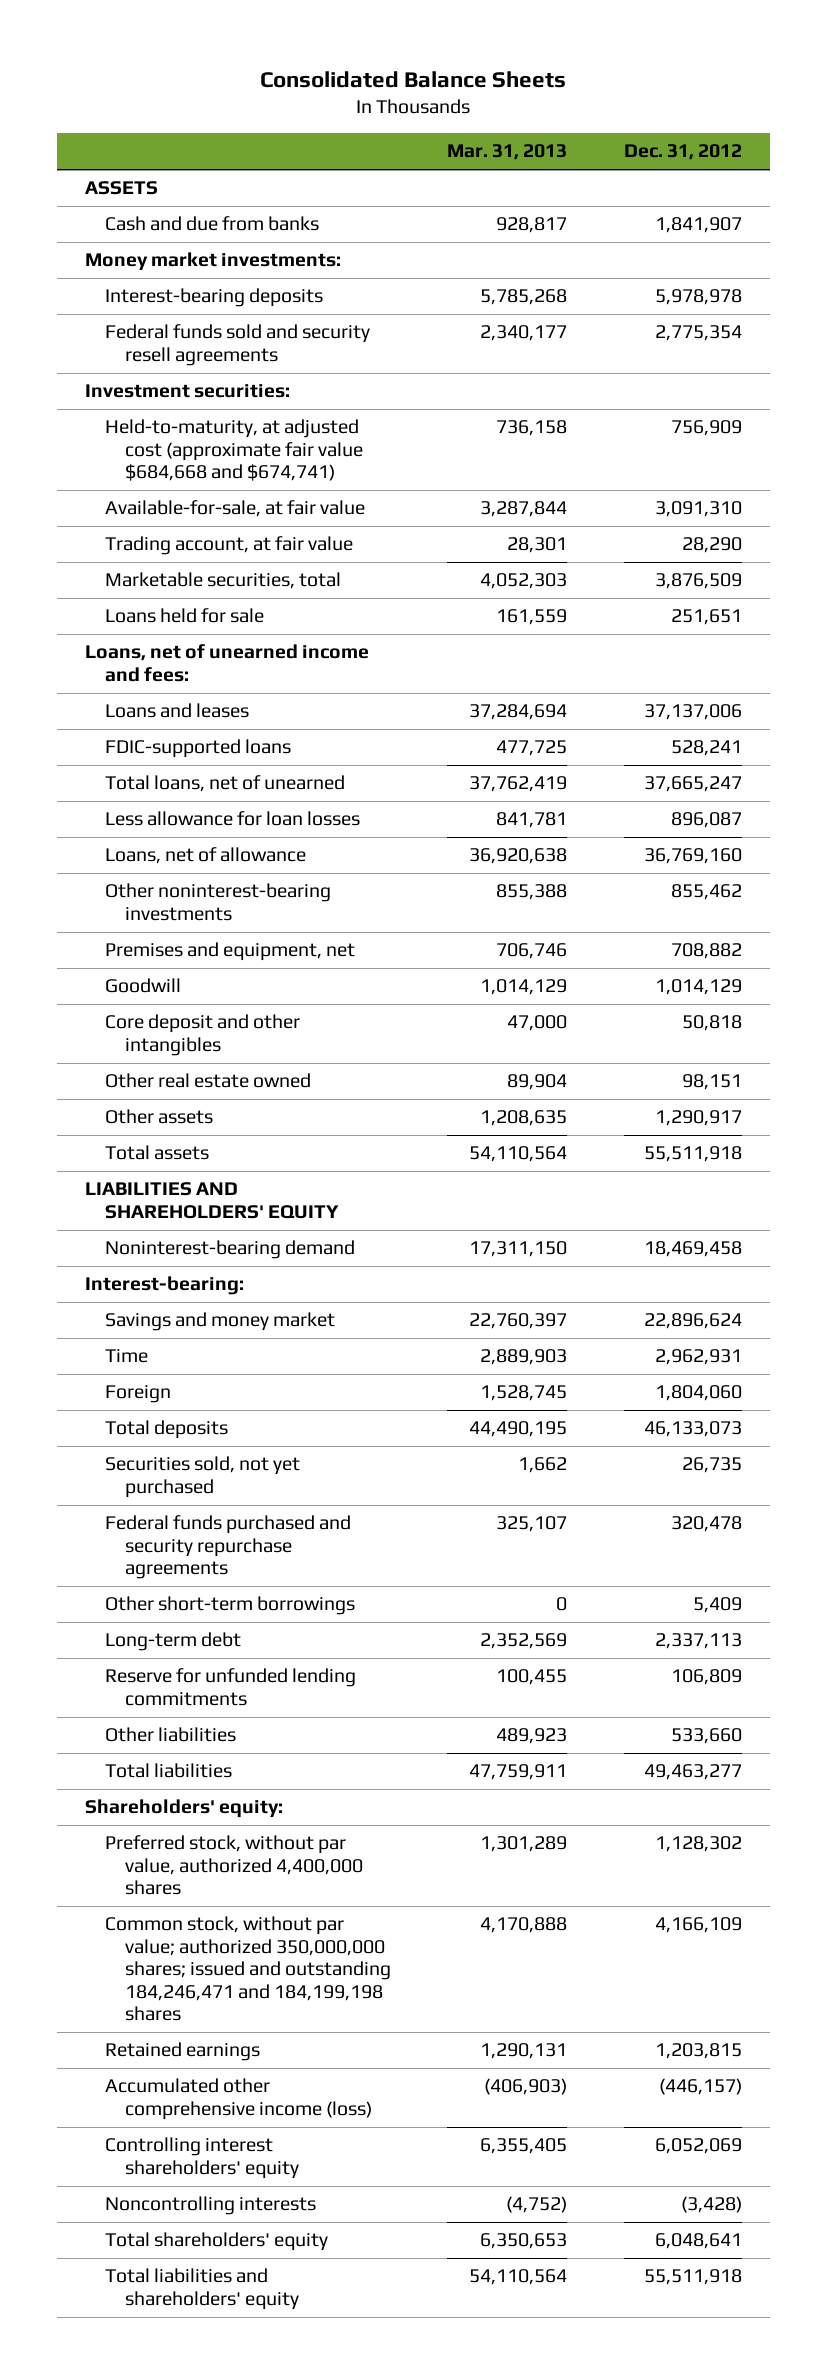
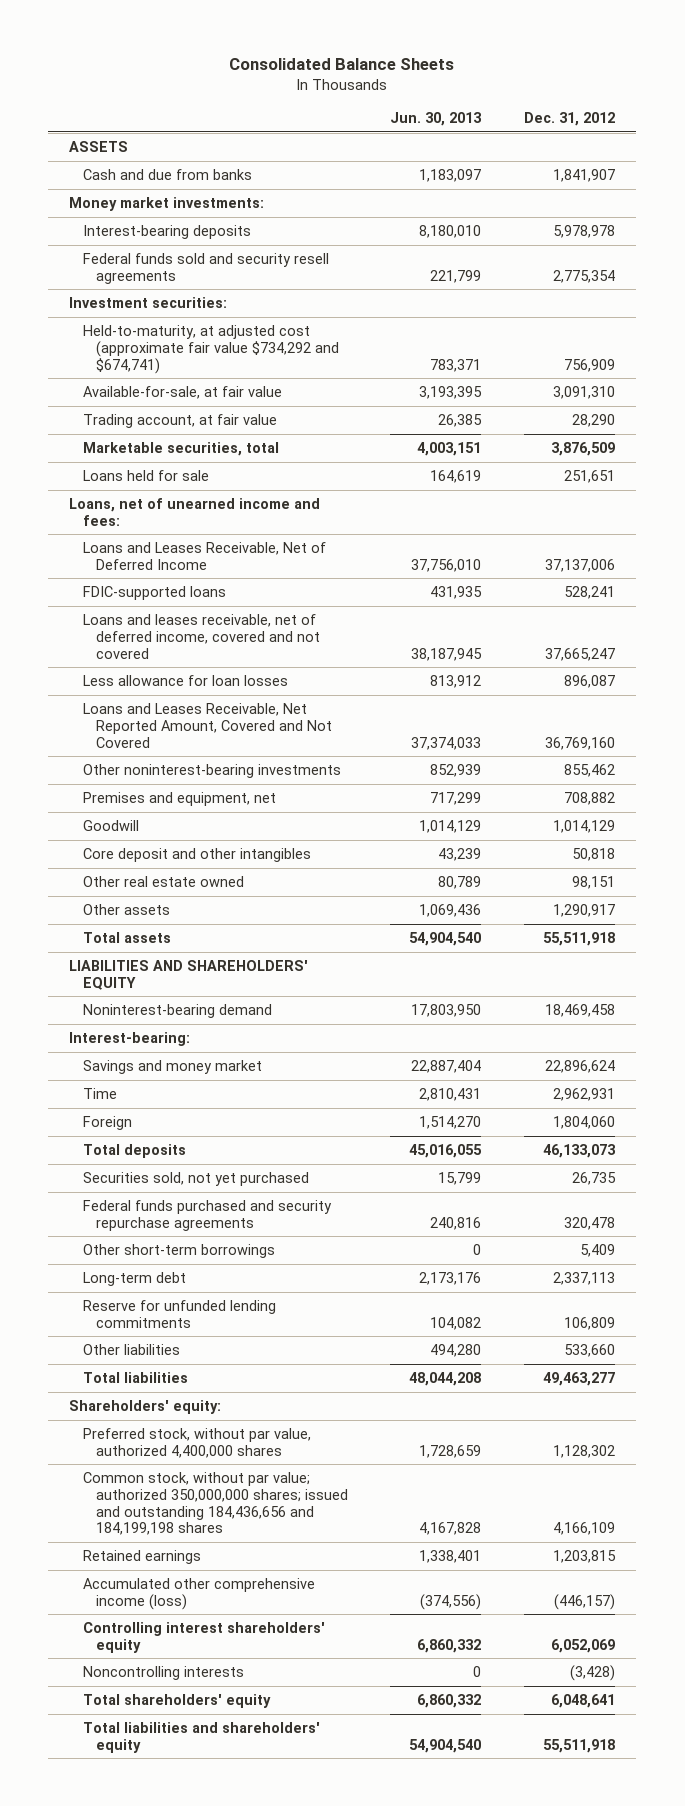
[447,144,568,161] Mar. 31, 2013 -> none
none -> [390,112,483,127] Jun. 30, 2013
[104,419,363,482] Held-to-maturity, at adjusted cost (approximate fair value $684,668 and $674,741) -> [82,324,339,374] Held-to-maturity, at adjusted cost (approximate fair value $734,292 and $674,741)
[104,703,249,719] Loans and leases -> [82,541,326,570] Loans and Leases Receivable, Net of Deferred Income
[104,775,345,793] Total loans, net of unearned -> [82,613,320,659] Loans and leases receivable, net of deferred income, covered and not covered
[104,847,306,865] Loans, net of allowance -> [82,702,332,748] Loans and Leases Receivable, Net Reported Amount, Covered and Not Covered
[104,1916,391,2022] Common stock, without par value; authorized 350,000,000 shares; issued and outstanding 184,246,471 and 184,199,198 shares -> [82,1471,348,1536] Common stock, without par value; authorized 350,000,000 shares; issued and outstanding 184,436,656 and 184,199,198 shares

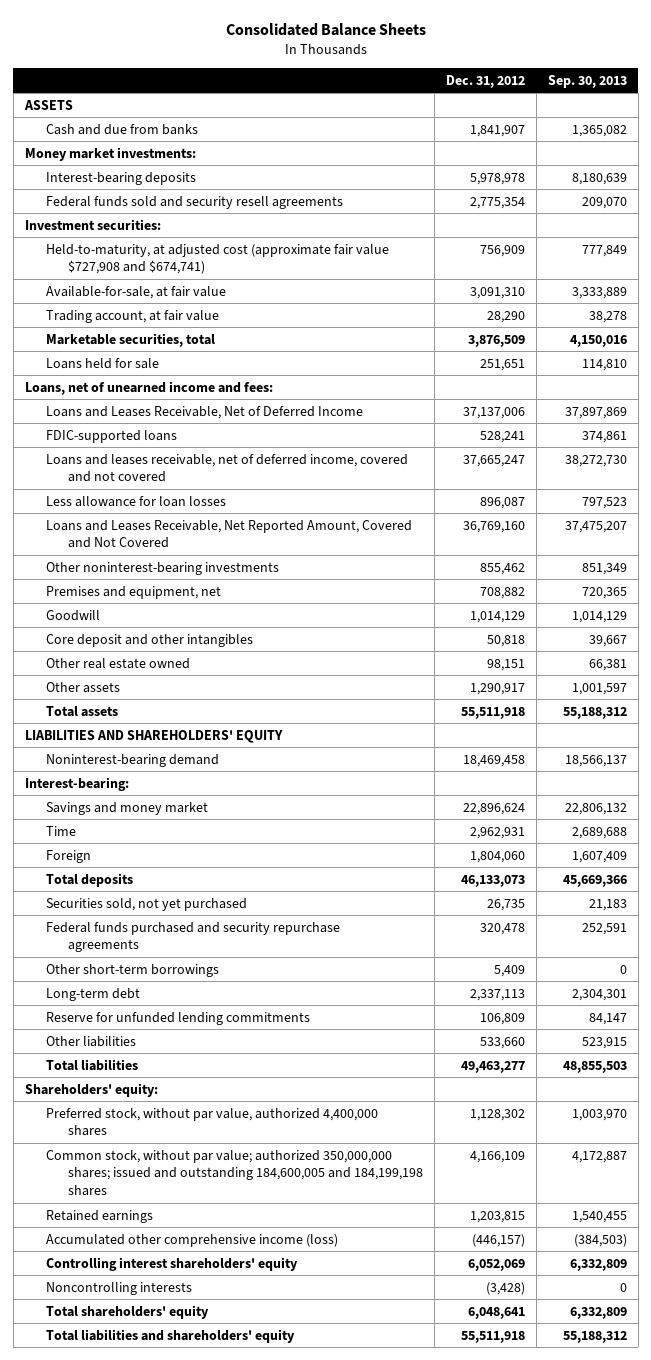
[390,112,483,127] Jun. 30, 2013 -> none
none -> [547,74,627,88] Sep. 30, 2013
[82,324,339,374] Held-to-maturity, at adjusted cost (approximate fair value $734,292 and $674,741) -> [46,243,390,275] Held-to-maturity, at adjusted cost (approximate fair value $727,908 and $674,741)
[82,1471,348,1536] Common stock, without par value; authorized 350,000,000 shares; issued and outstanding 184,436,656 and 184,199,198 shares -> [46,1149,423,1197] Common stock, without par value; authorized 350,000,000 shares; issued and outstanding 184,600,005 and 184,199,198 shares

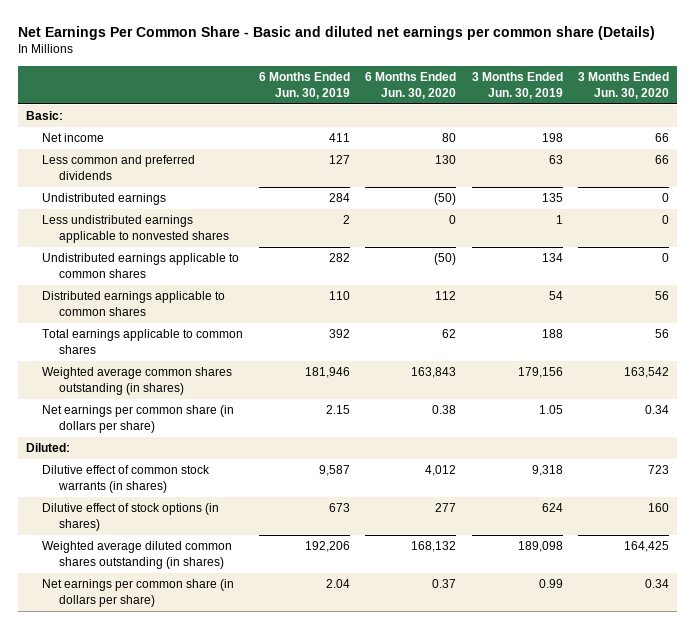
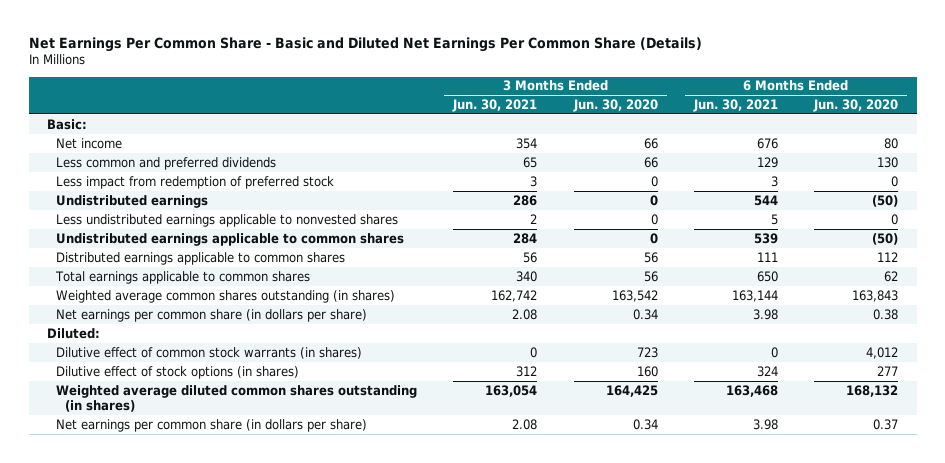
[18,25,656,40] Net Earnings Per Common Share - Basic and diluted net earnings per common share (Details) -> [28,36,702,52] Net Earnings Per Common Share - Basic and Diluted Net Earnings Per Common Share (Details)
[258,71,350,99] 6 Months Ended Jun. 30, 2019 -> none
[471,71,563,99] 3 Months Ended Jun. 30, 2019 -> none
none -> [452,98,538,112] Jun. 30, 2021
none -> [693,98,779,112] Jun. 30, 2021
none -> [55,175,334,189] Less impact from redemption of preferred stock

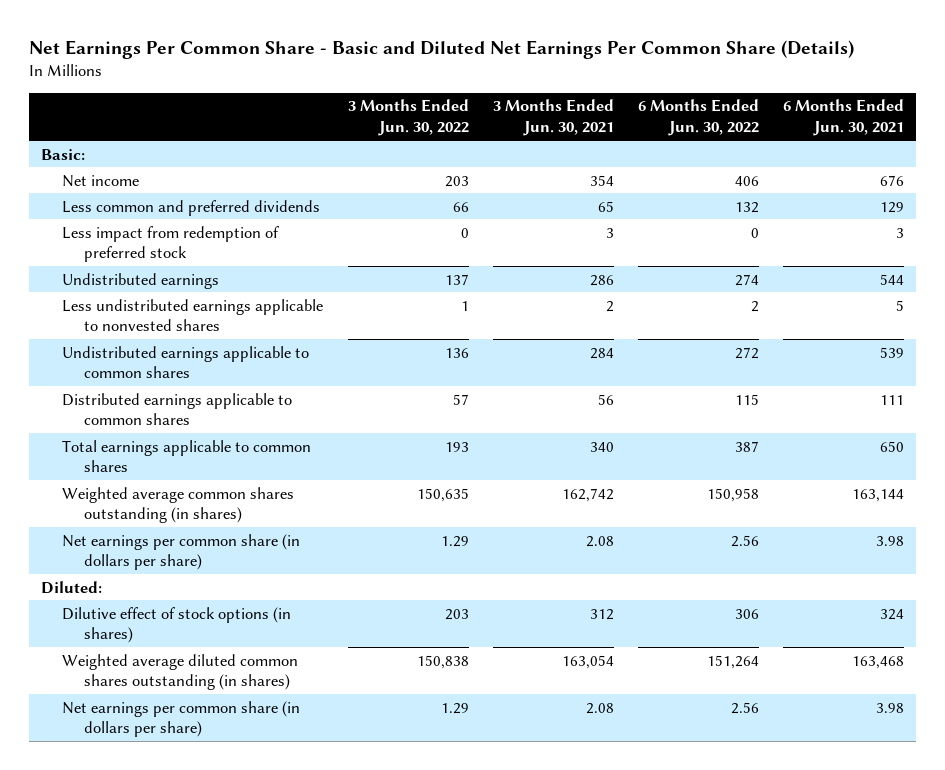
[572,98,658,112] Jun. 30, 2020 -> none
[813,98,899,112] Jun. 30, 2020 -> none
none -> [347,99,469,137] 3 Months Ended Jun. 30, 2022
none -> [637,99,759,137] 6 Months Ended Jun. 30, 2022
[55,346,362,359] Dilutive effect of common stock warrants (in shares) -> none

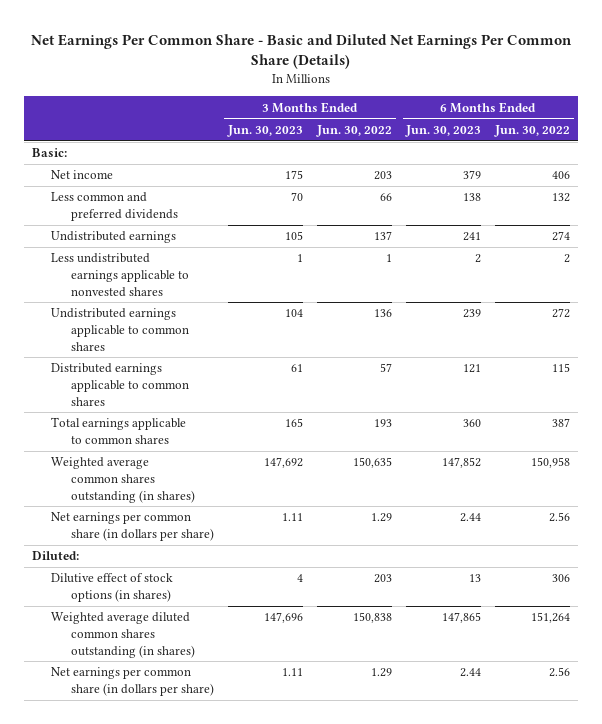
[492,99,614,137] 3 Months Ended Jun. 30, 2021 -> none
[782,99,904,137] 6 Months Ended Jun. 30, 2021 -> none
none -> [226,124,303,137] Jun. 30, 2023
none -> [405,124,482,137] Jun. 30, 2023
[62,225,280,263] Less impact from redemption of preferred stock -> none

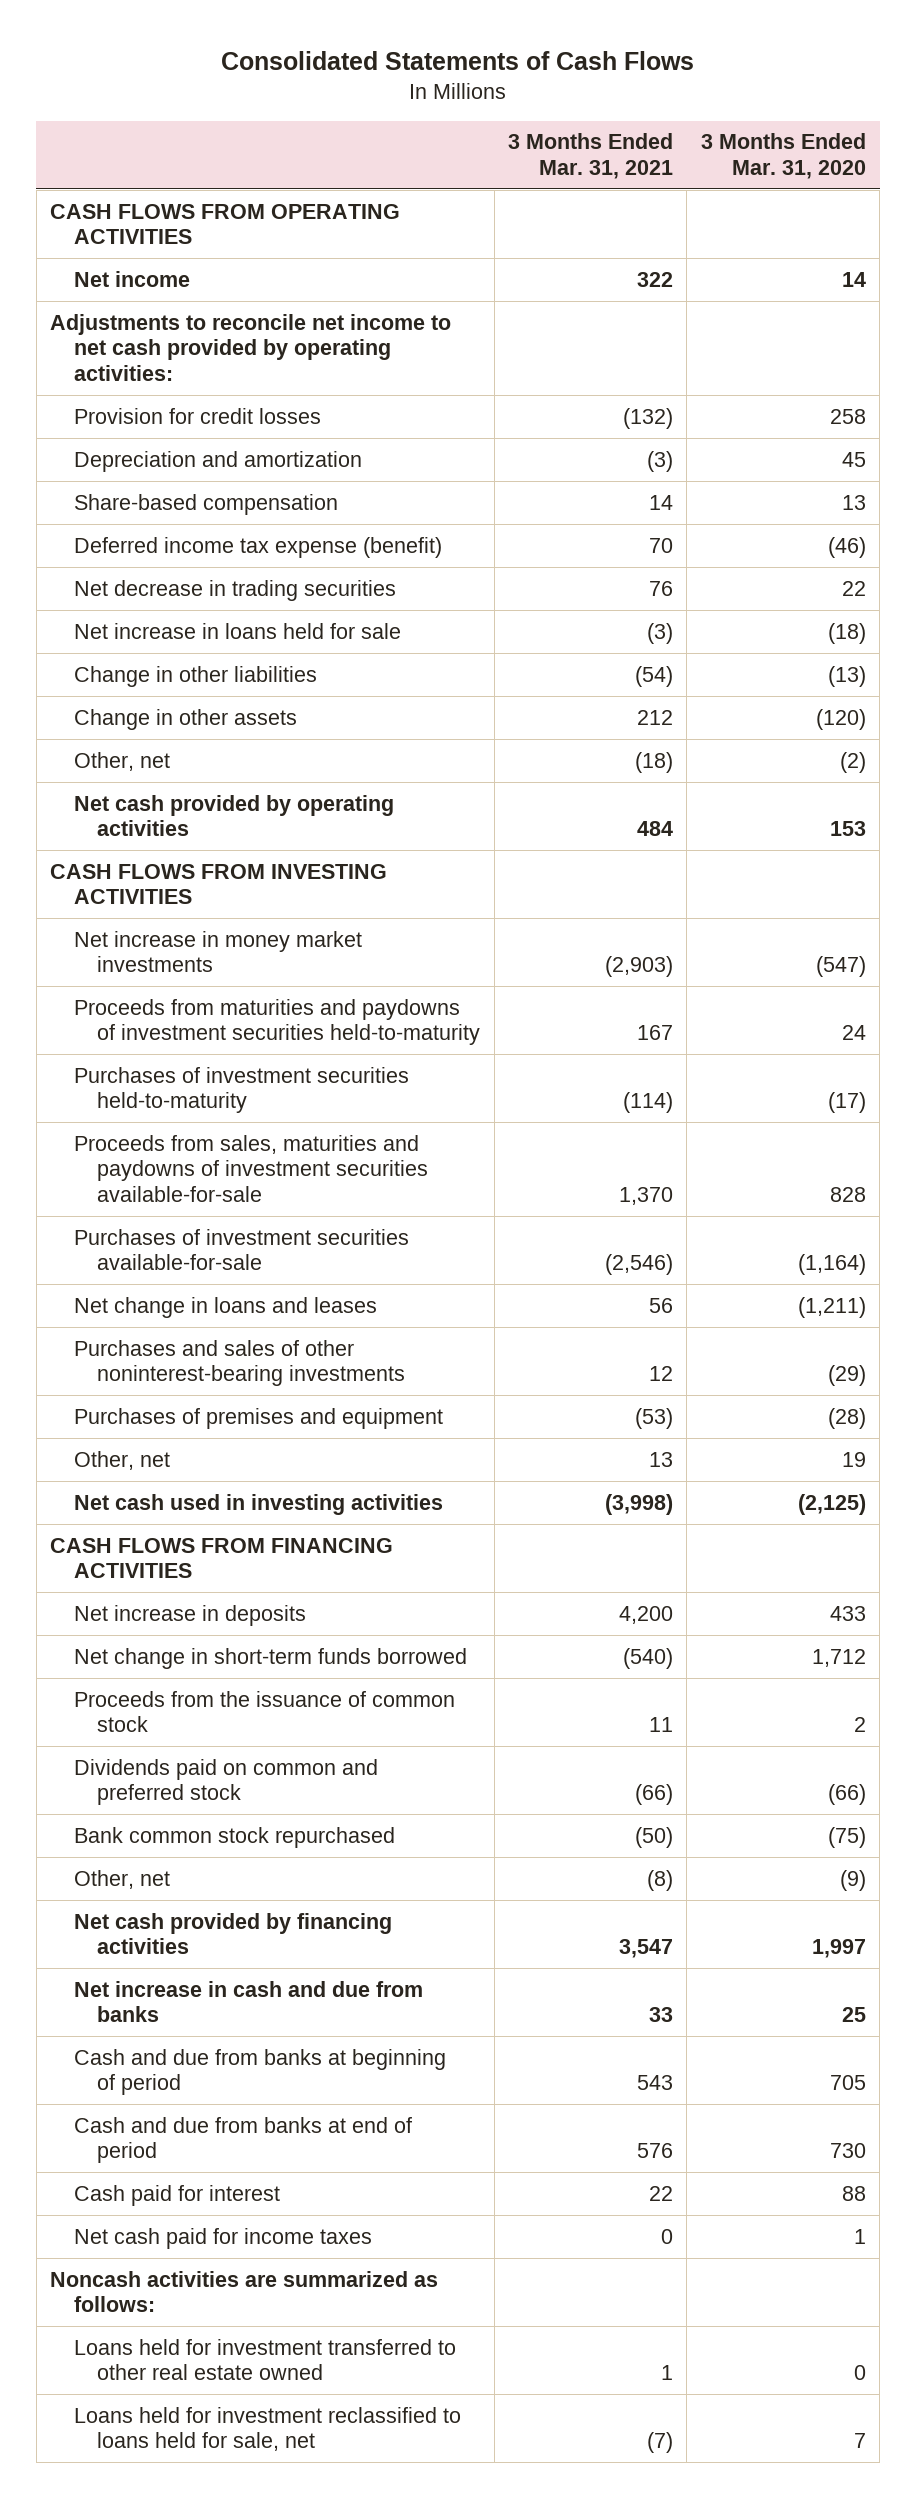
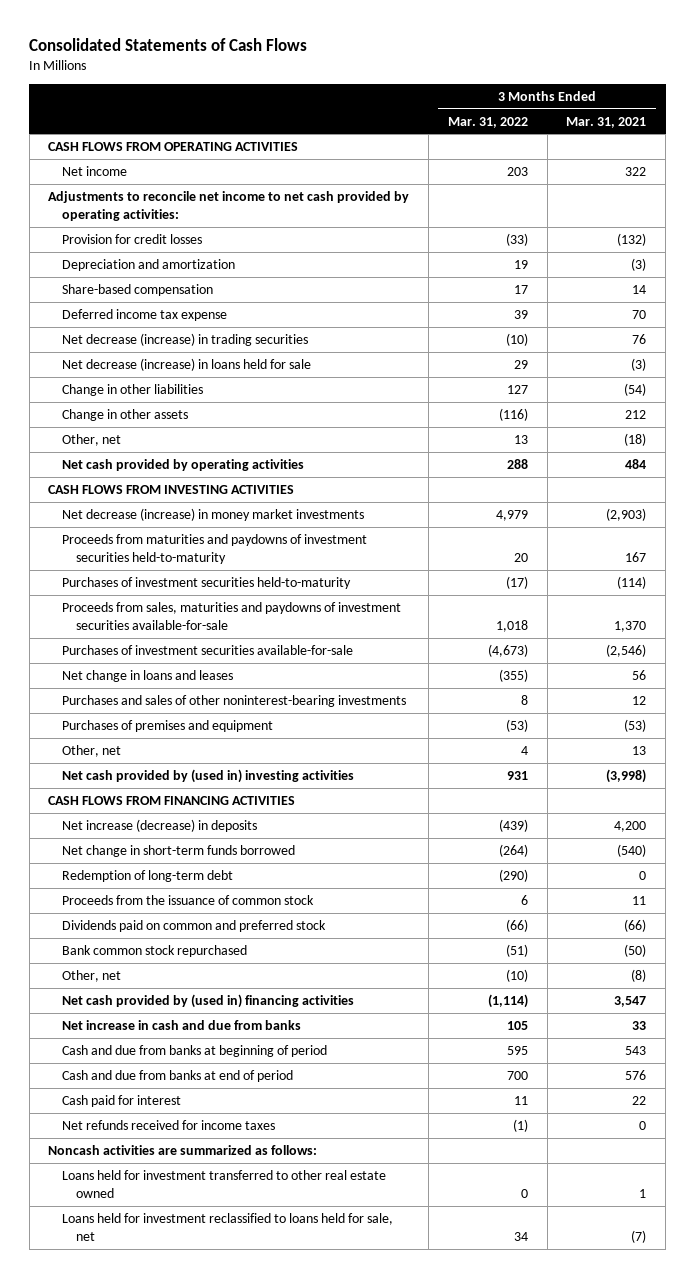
[700,133,866,179] 3 Months Ended Mar. 31, 2020 -> none
none -> [447,116,528,128] Mar. 31, 2022
[73,536,442,558] Deferred income tax expense (benefit) -> [62,308,228,321] Deferred income tax expense
[73,579,396,601] Net decrease in trading securities -> [62,332,309,346] Net decrease (increase) in trading securities
[73,622,401,639] Net increase in loans held for sale -> [62,357,312,371] Net decrease (increase) in loans held for sale
[73,930,362,973] Net increase in money market investments -> [62,507,365,521] Net decrease (increase) in money market investments
[73,1493,443,1515] Net cash used in investing activities -> [62,768,355,783] Net cash provided by (used in) investing activities
[73,1604,306,1626] Net increase in deposits -> [62,818,258,832] Net increase (decrease) in deposits
none -> [62,869,234,882] Redemption of long-term debt
[73,1912,392,1955] Net cash provided by financing activities -> [62,993,355,1008] Net cash provided by (used in) financing activities
[73,2227,372,2249] Net cash paid for income taxes -> [62,1119,276,1130] Net refunds received for income taxes

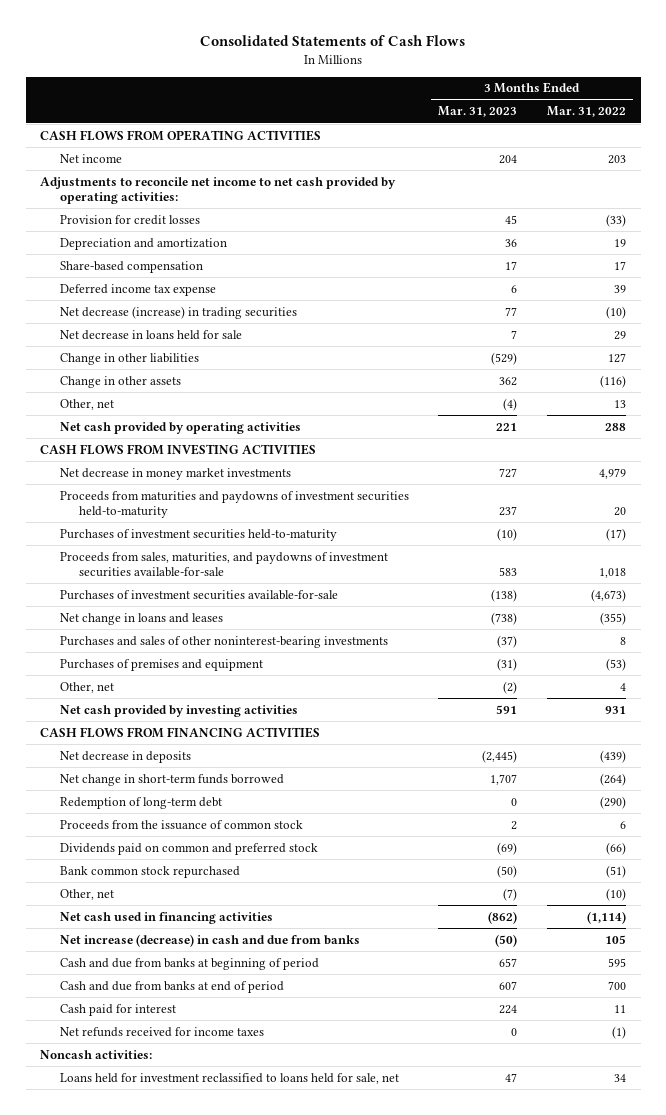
[566,116,647,128] Mar. 31, 2021 -> none
none -> [438,106,518,118] Mar. 31, 2023
[62,357,312,371] Net decrease (increase) in loans held for sale -> [59,329,242,340] Net decrease in loans held for sale
[62,507,365,521] Net decrease (increase) in money market investments -> [59,467,291,480] Net decrease in money market investments
[62,601,402,631] Proceeds from sales, maturities and paydowns of investment securities available-for-sale -> [59,551,388,577] Proceeds from sales, maturities, and paydowns of investment securities available-for-sale
[62,768,355,783] Net cash provided by (used in) investing activities -> [59,704,298,717] Net cash provided by investing activities
[62,818,258,832] Net increase (decrease) in deposits -> [59,750,191,763] Net decrease in deposits
[62,993,355,1008] Net cash provided by (used in) financing activities -> [59,911,273,924] Net cash used in financing activities
[62,1019,302,1030] Net increase in cash and due from banks -> [59,933,360,947] Net increase (decrease) in cash and due from banks
[62,1169,387,1199] Loans held for investment transferred to other real estate owned -> none
[48,1144,318,1155] Noncash activities are summarized as follows: -> [40,1049,153,1059] Noncash activities:

